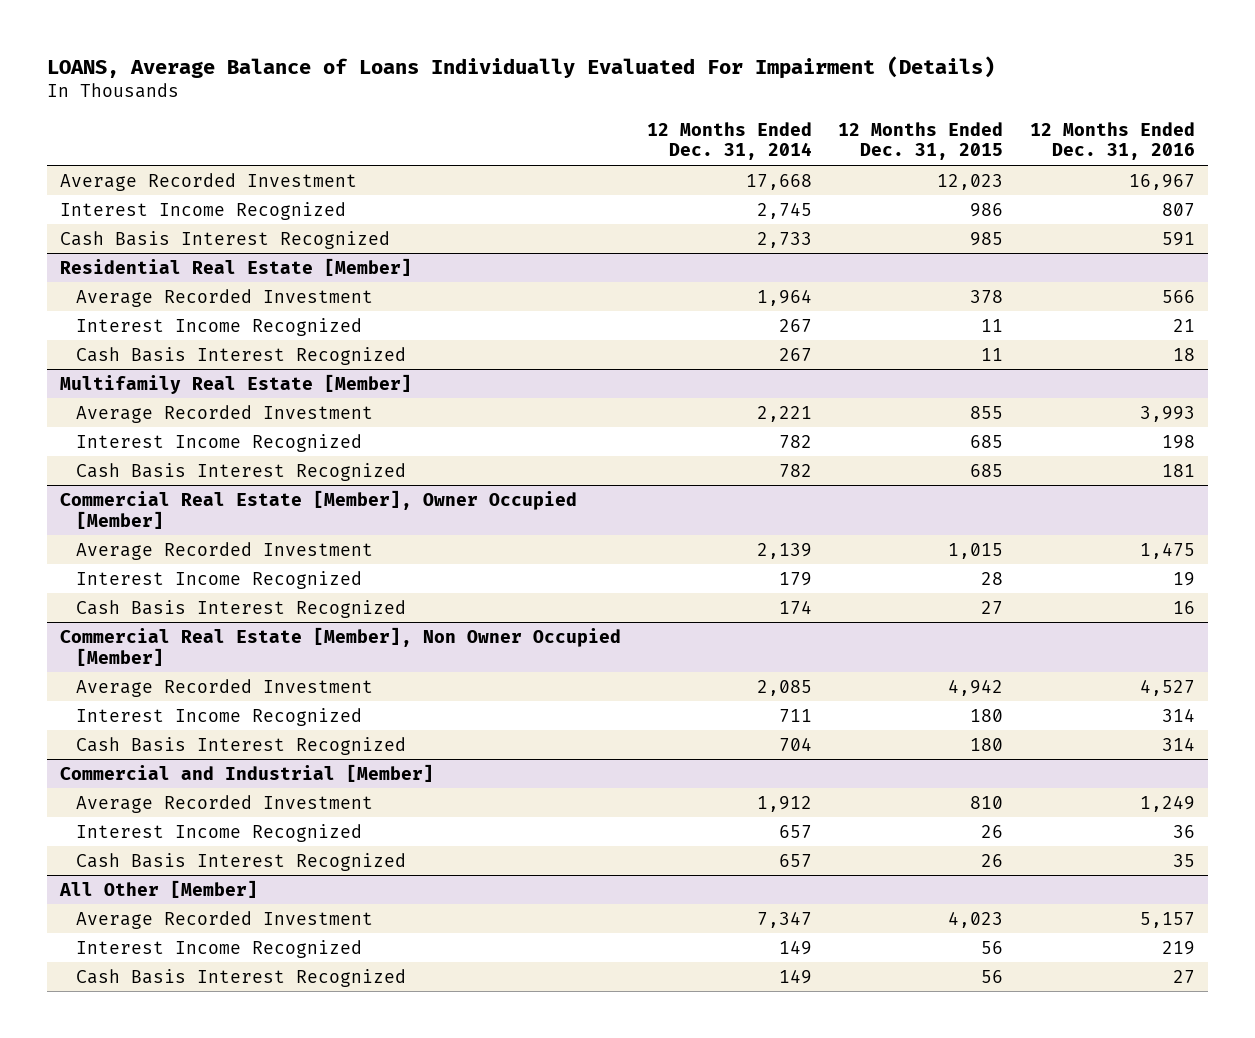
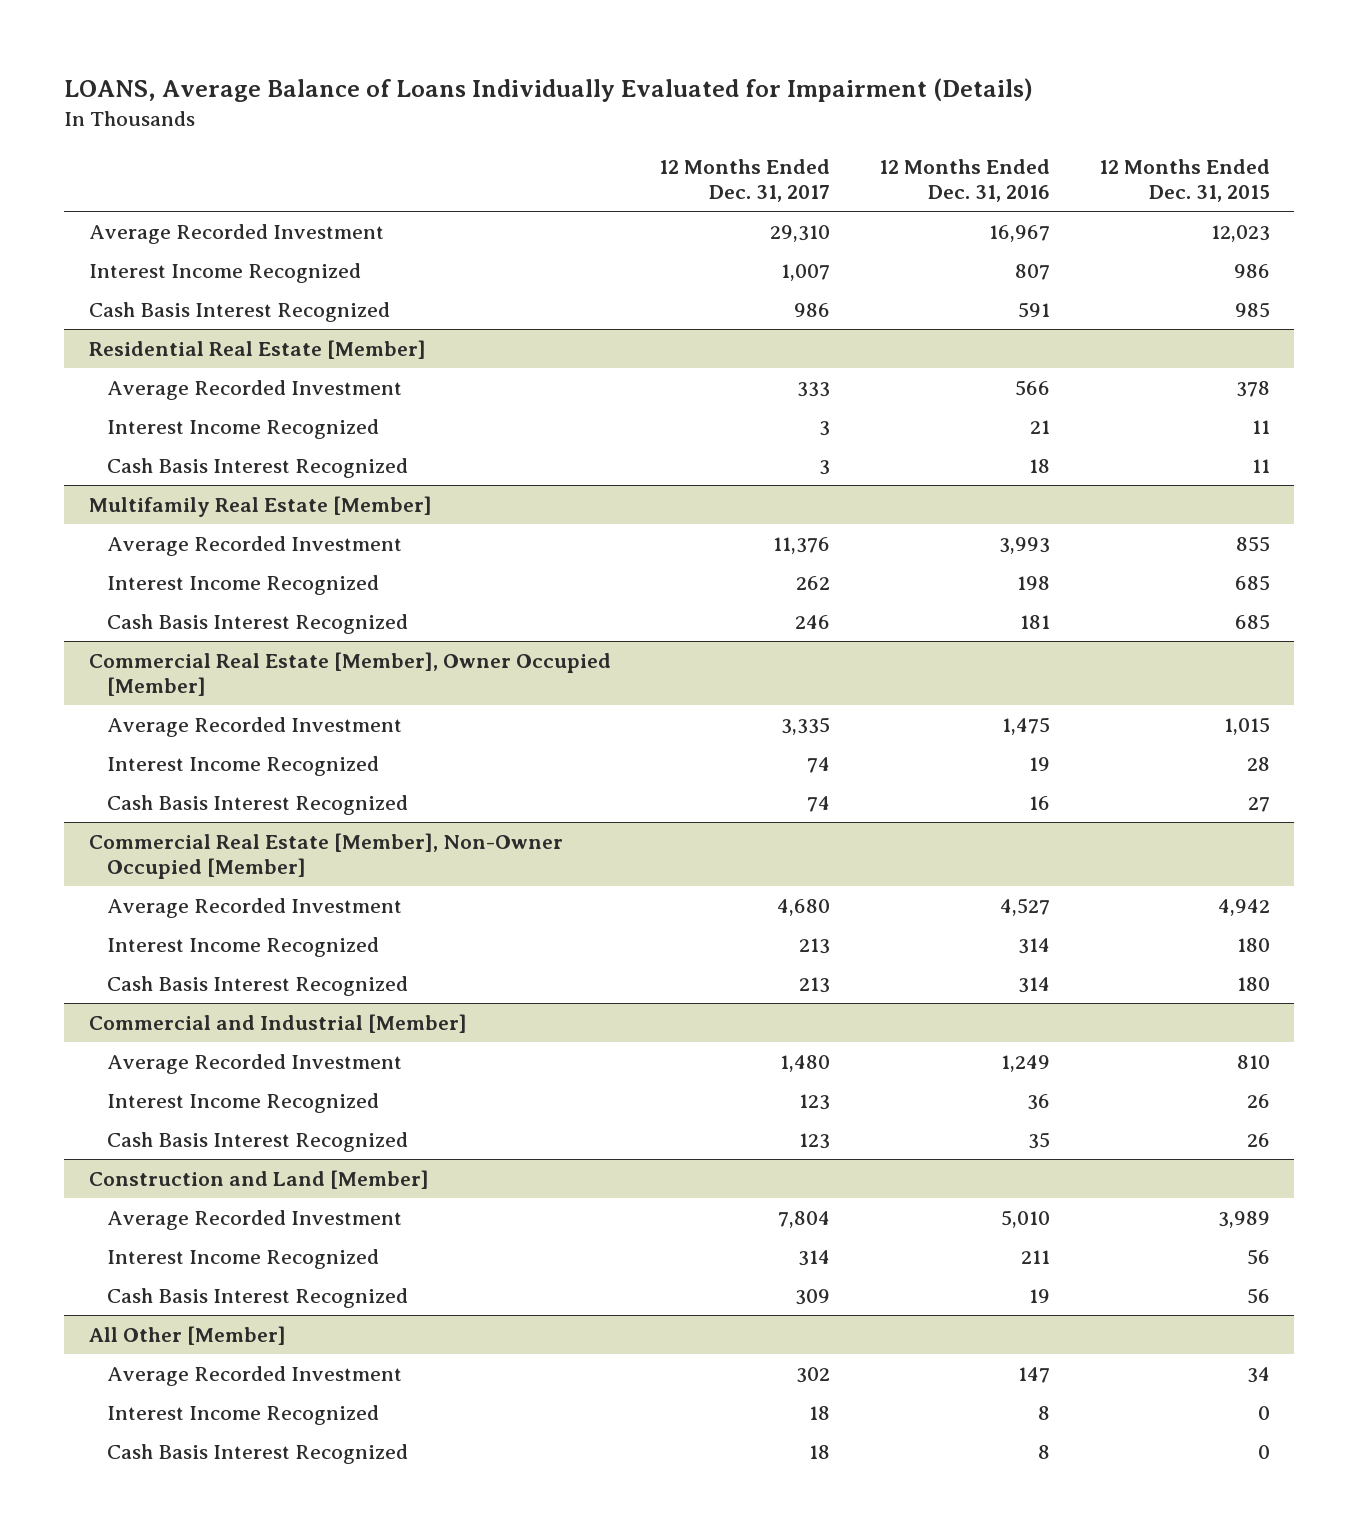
[46,55,995,79] LOANS, Average Balance of Loans Individually Evaluated For Impairment (Details) -> [64,78,1034,103] LOANS, Average Balance of Loans Individually Evaluated for Impairment (Details)
[647,121,813,161] 12 Months Ended Dec. 31, 2014 -> none
none -> [659,158,831,203] 12 Months Ended Dec. 31, 2017
[59,626,621,666] Commercial Real Estate [Member], Non Owner Occupied [Member] -> [88,832,563,880] Commercial Real Estate [Member], Non-Owner Occupied [Member]
none -> [88,1169,429,1189] Construction and Land [Member]
none -> [107,1209,403,1230] Average Recorded Investment
none -> [107,1248,380,1269] Interest Income Recognized
none -> [107,1287,409,1308] Cash Basis Interest Recognized
[948,910,1004,928] 4,023 -> [1246,1366,1270,1383] 34
[1139,911,1195,928] 5,157 -> [1018,1366,1051,1383] 147
[981,940,1004,954] 56 -> [1257,1405,1270,1420] 0
[1161,940,1195,955] 219 -> [1038,1405,1051,1420] 8
[981,969,1004,983] 56 -> [1257,1444,1270,1459] 0
[1172,969,1195,983] 27 -> [1038,1444,1051,1459] 8

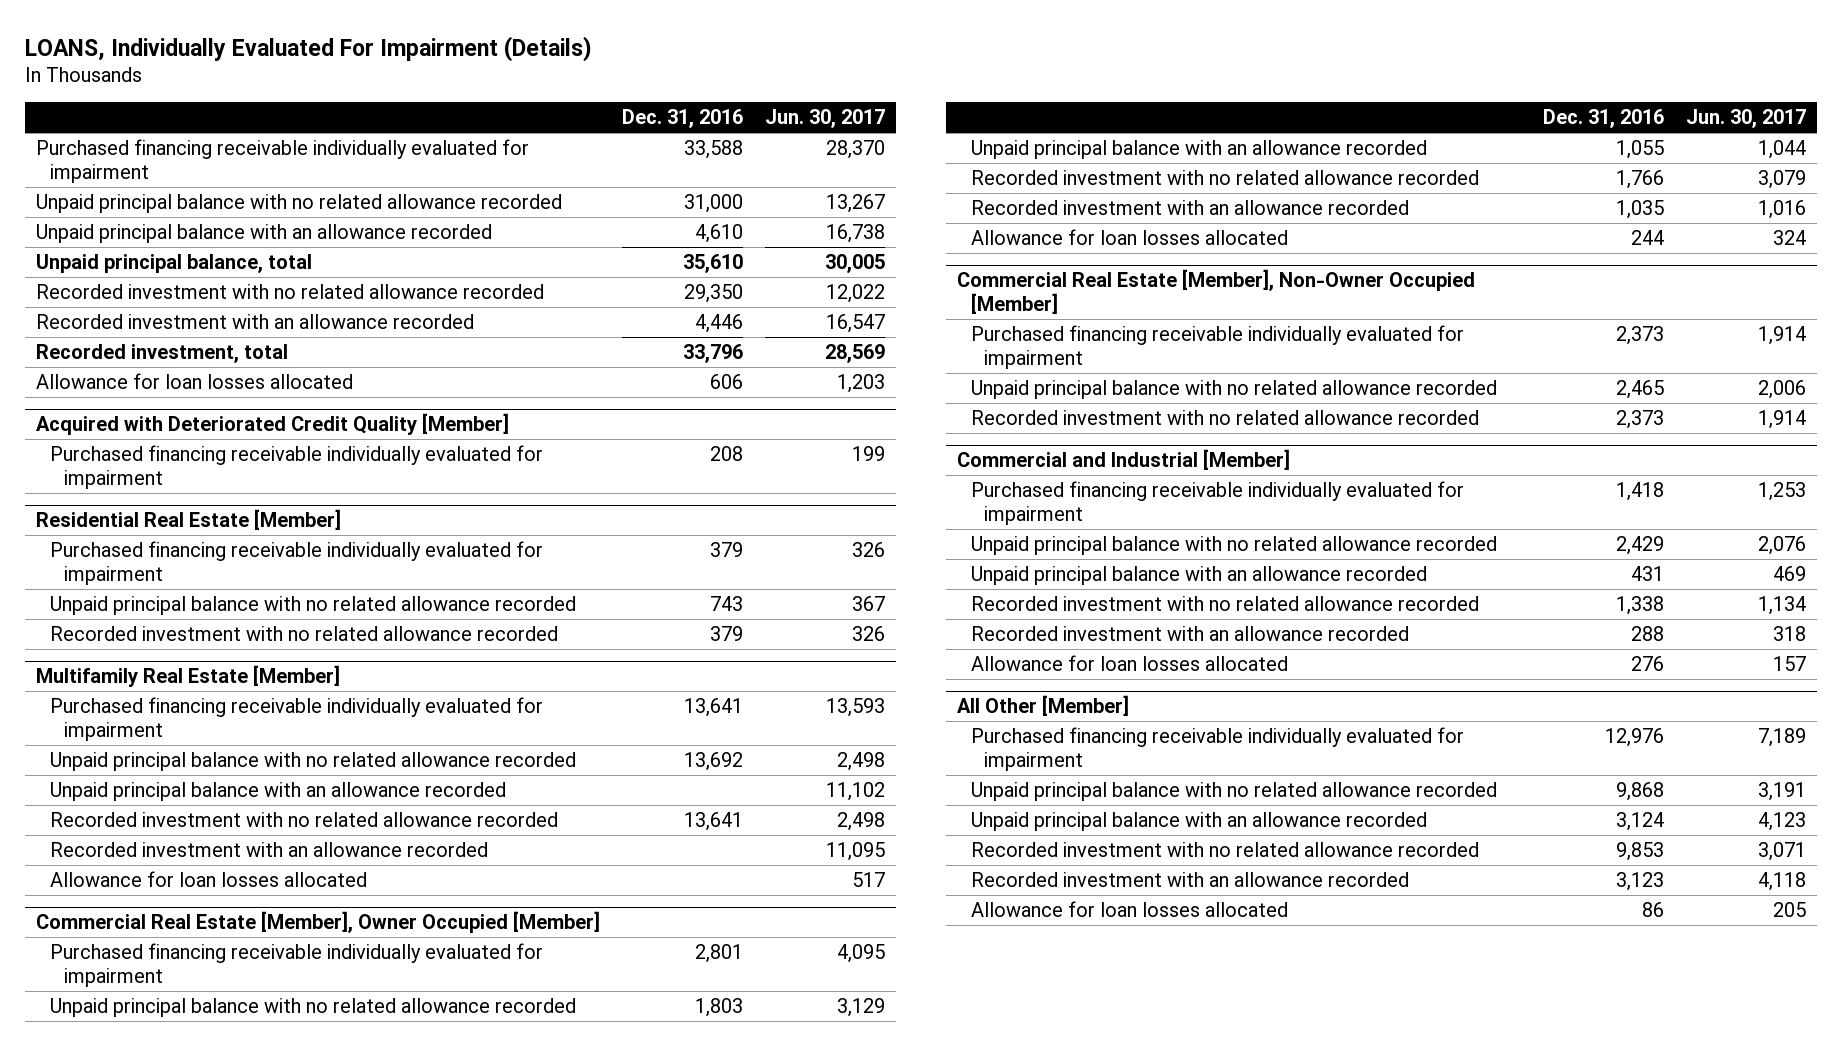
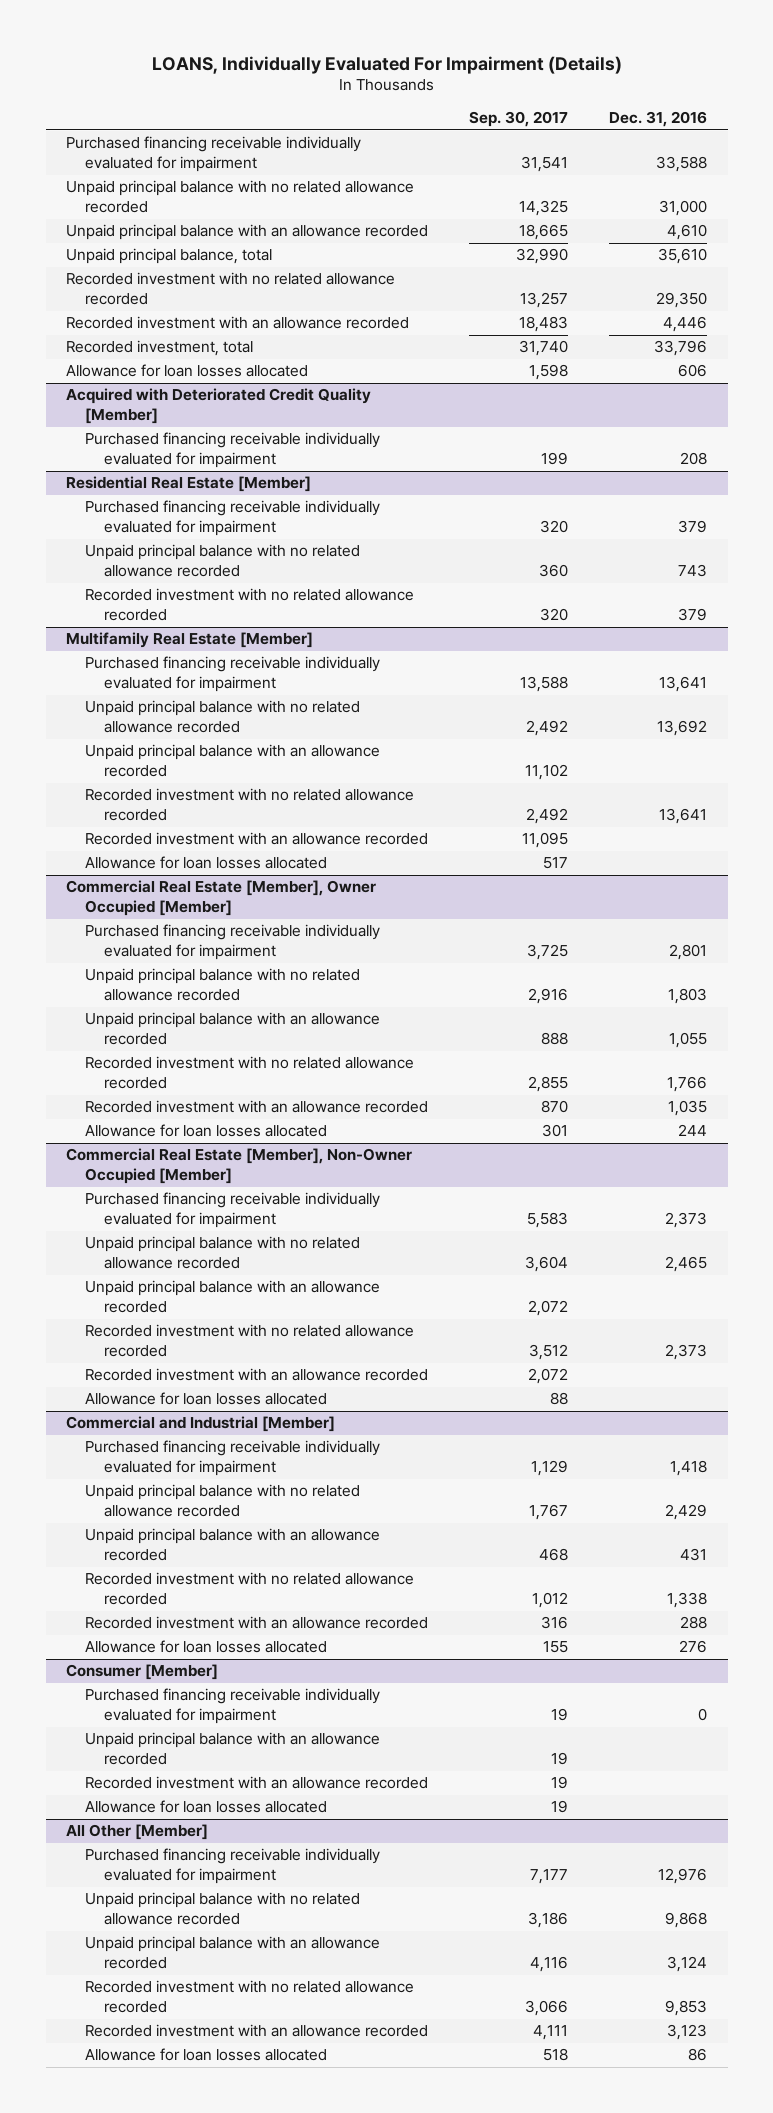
[765,109,886,129] Jun. 30, 2017 -> none
none -> [469,111,569,128] Sep. 30, 2017
none -> [85,1280,381,1314] Unpaid principal balance with an allowance recorded
none -> [85,1368,429,1382] Recorded investment with an allowance recorded
none -> [85,1392,328,1406] Allowance for loan losses allocated
none -> [66,1664,219,1681] Consumer [Member]
none -> [85,1688,381,1725] Purchased financing receivable individually evaluated for impairment
none -> [85,1732,381,1766] Unpaid principal balance with an allowance recorded
none -> [85,1776,429,1790] Recorded investment with an allowance recorded
none -> [85,1800,328,1814] Allowance for loan losses allocated

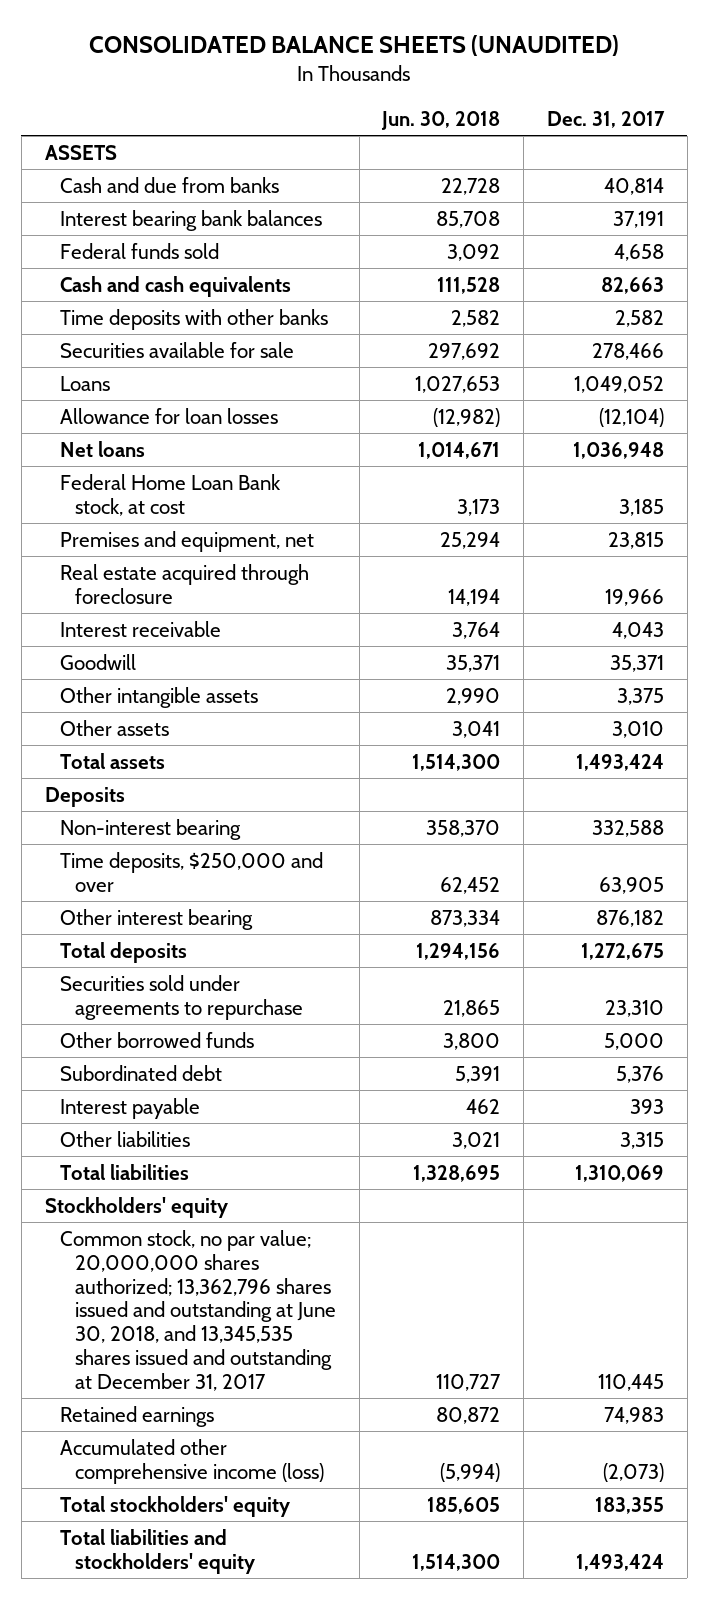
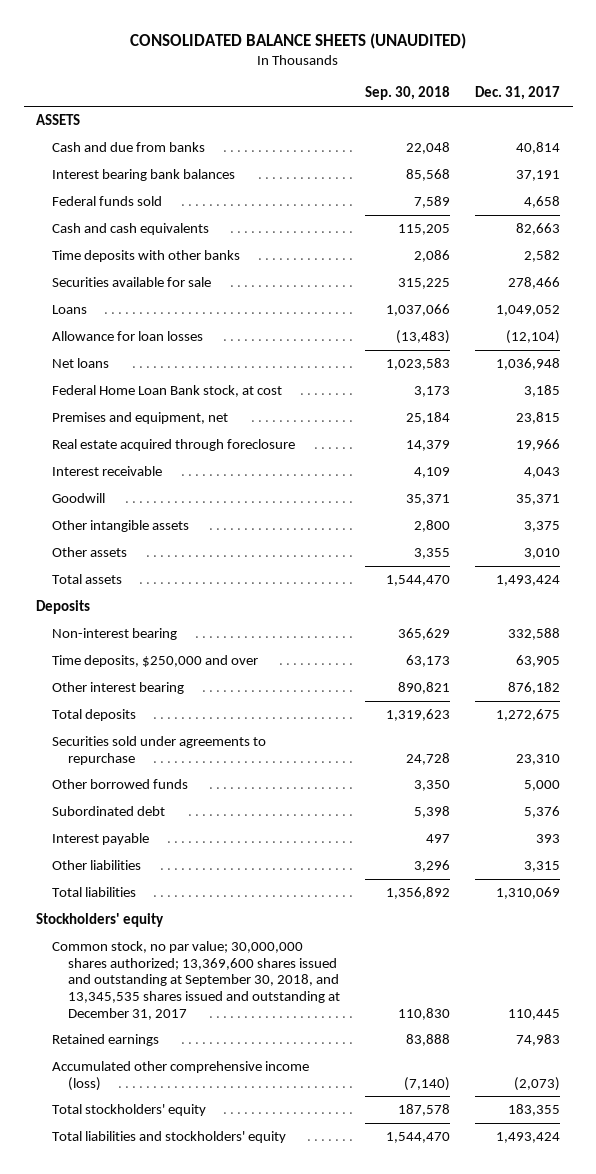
[381,110,501,130] Jun. 30, 2018 -> none
none -> [365,86,451,101] Sep. 30, 2018
[59,1229,336,1391] Common stock, no par value; 20,000,000 shares authorized; 13,362,796 shares issued and outstanding at June 30, 2018, and 13,345,535 shares issued and outstanding at December 31, 2017 -> [52,940,341,1020] Common stock, no par value; 30,000,000 shares authorized; 13,369,600 shares issued and outstanding at September 30, 2018, and 13,345,535 shares issued and outstanding at December 31, 2017

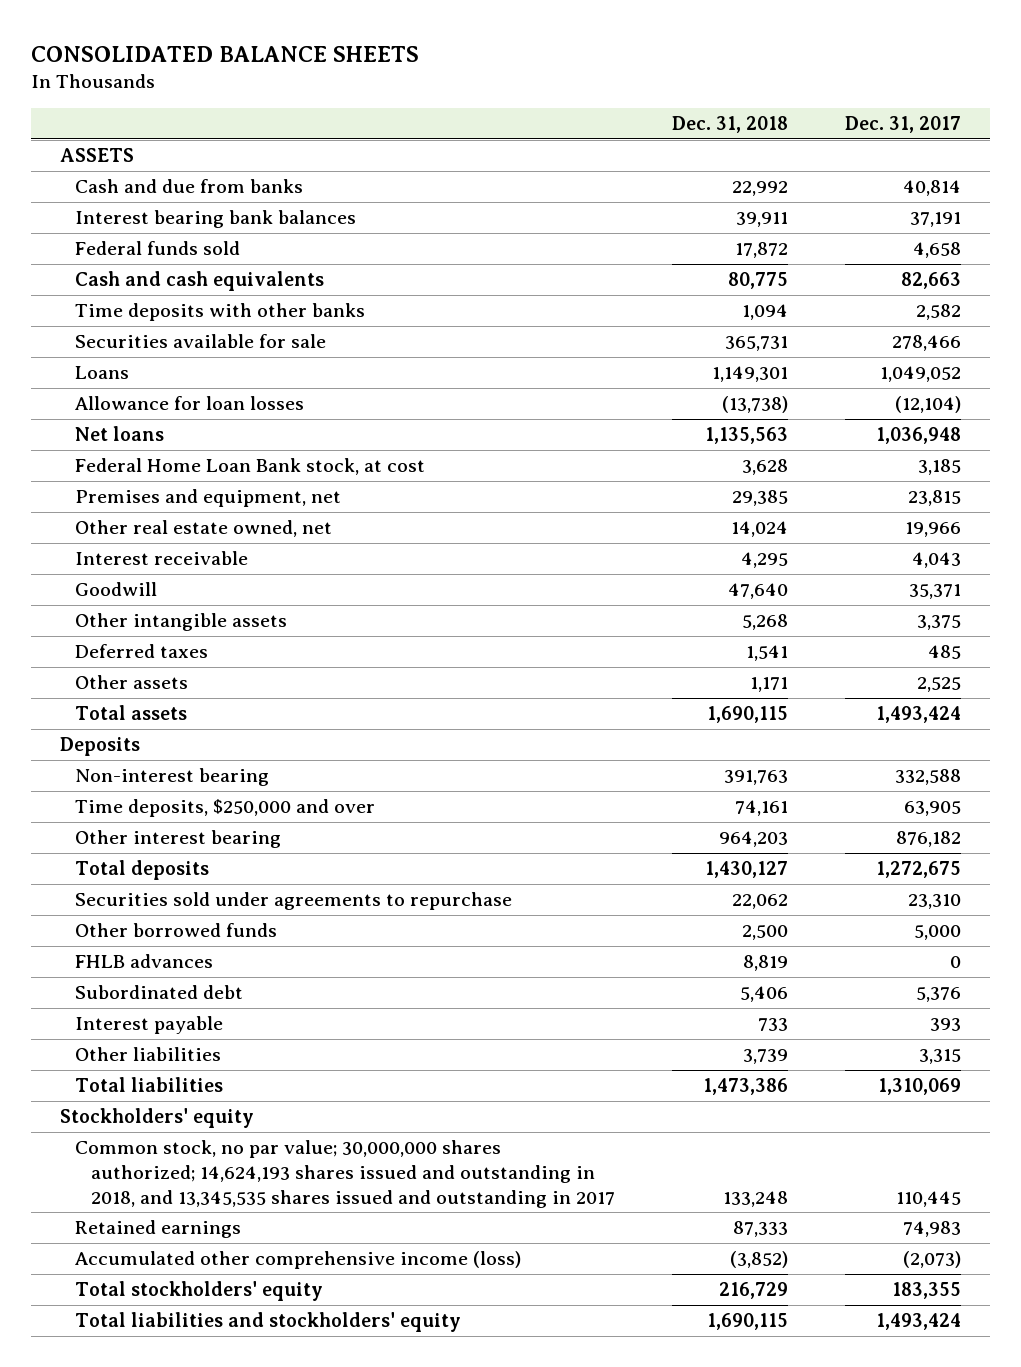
[130,32,467,49] CONSOLIDATED BALANCE SHEETS (UNAUDITED) -> [31,45,420,62] CONSOLIDATED BALANCE SHEETS
[365,86,451,101] Sep. 30, 2018 -> none
none -> [672,115,789,133] Dec. 31, 2018
[52,438,296,451] Real estate acquired through foreclosure -> [75,520,333,538] Other real estate owned, net
none -> [75,644,209,659] Deferred taxes
[524,547,561,559] 3,010 -> [917,677,962,693] 2,525
none -> [75,954,214,969] FHLB advances
[52,940,341,1020] Common stock, no par value; 30,000,000 shares authorized; 13,369,600 shares issued and outstanding at September 30, 2018, and 13,345,535 shares issued and outstanding at December 31, 2017 -> [75,1140,615,1208] Common stock, no par value; 30,000,000 shares authorized; 14,624,193 shares issued and outstanding in 2018, and 13,345,535 shares issued and outstanding in 2017

